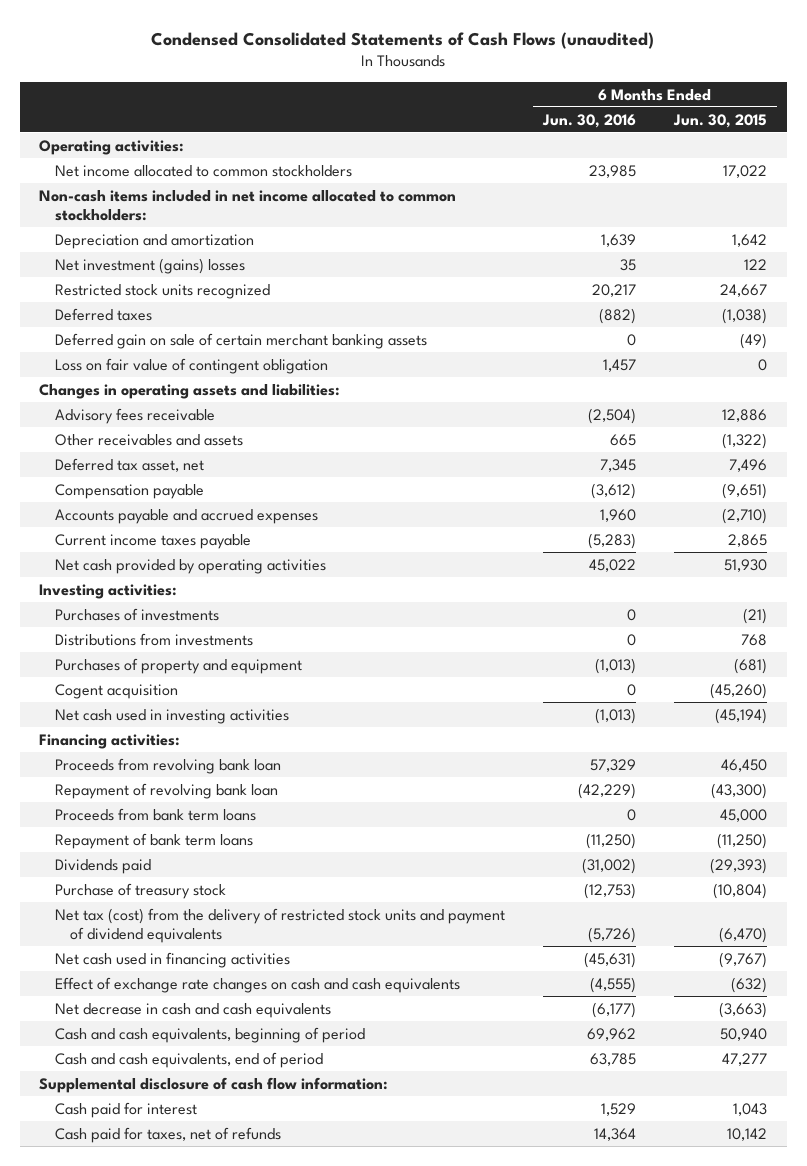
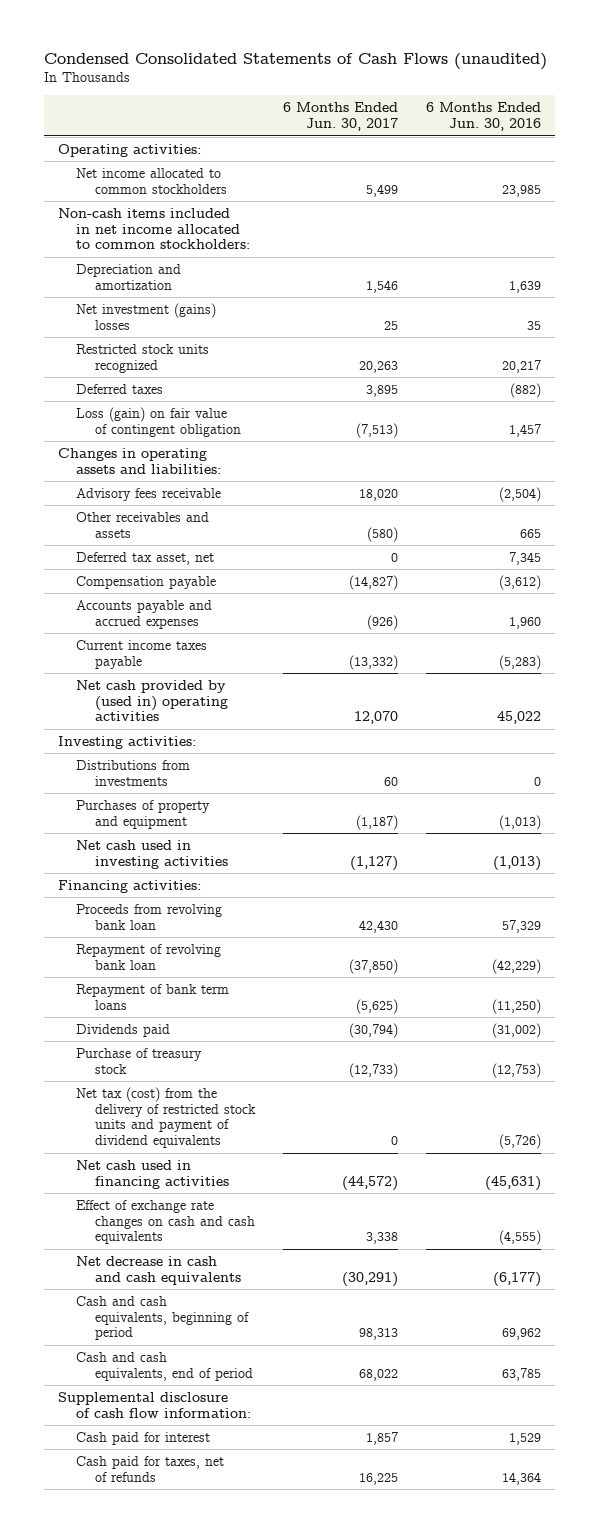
[673,113,768,128] Jun. 30, 2015 -> none
none -> [283,102,399,132] 6 Months Ended Jun. 30, 2017
[54,332,427,349] Deferred gain on sale of certain merchant banking assets -> none
[54,357,328,374] Loss on fair value of contingent obligation -> [76,406,242,437] Loss (gain) on fair value of contingent obligation
[54,558,326,574] Net cash provided by operating activities -> [76,679,229,722] Net cash provided by (used in) operating activities
[54,607,219,621] Purchases of investments -> none
[54,683,178,699] Cogent acquisition -> none
[54,807,256,821] Proceeds from bank term loans -> none

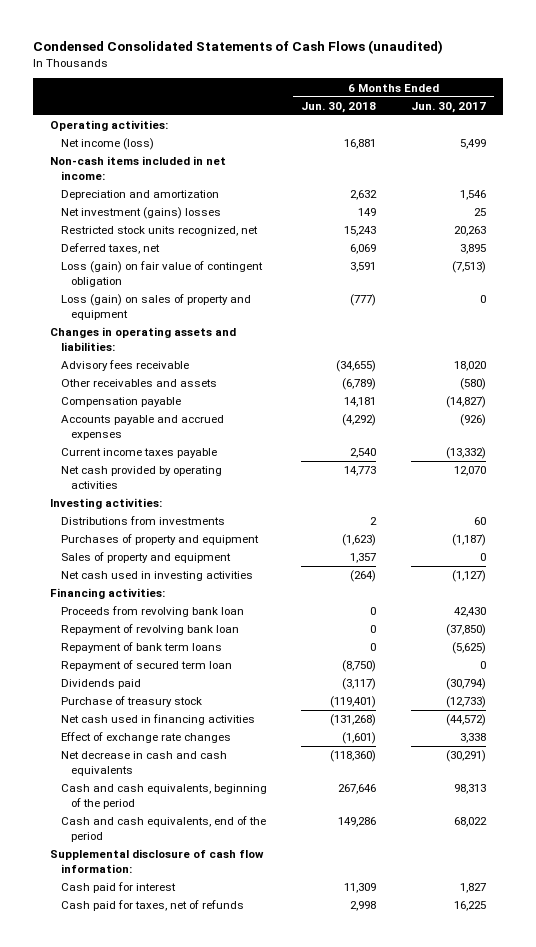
[426,102,542,132] 6 Months Ended Jun. 30, 2016 -> none
none -> [301,101,377,113] Jun. 30, 2018
[76,167,228,194] Net income allocated to common stockholders -> [60,138,154,151] Net income (loss)
[57,207,251,250] Non-cash items included in net income allocated to common stockholders: -> [50,156,227,181] Non-cash items included in net income:
[76,343,210,373] Restricted stock units recognized -> [60,226,258,237] Restricted stock units recognized, net
[76,383,164,394] Deferred taxes -> [60,243,160,255] Deferred taxes, net
none -> [60,294,251,321] Loss (gain) on sales of property and equipment
[76,551,215,565] Deferred tax asset, net -> none
[76,679,229,722] Net cash provided by (used in) operating activities -> [60,466,222,490] Net cash provided by operating activities
none -> [60,552,231,564] Sales of property and equipment
none -> [60,660,232,672] Repayment of secured term loan
[76,1086,257,1149] Net tax (cost) from the delivery of restricted stock units and payment of dividend equivalents -> none
[76,1199,256,1245] Effect of exchange rate changes on cash and cash equivalents -> [60,732,231,744] Effect of exchange rate changes
[76,1295,250,1341] Cash and cash equivalents, beginning of period -> [60,784,267,810] Cash and cash equivalents, beginning of the period
[76,1351,254,1381] Cash and cash equivalents, end of period -> [60,816,266,843] Cash and cash equivalents, end of the period
[366,1431,399,1445] 1,857 -> [459,883,486,894] 1,827

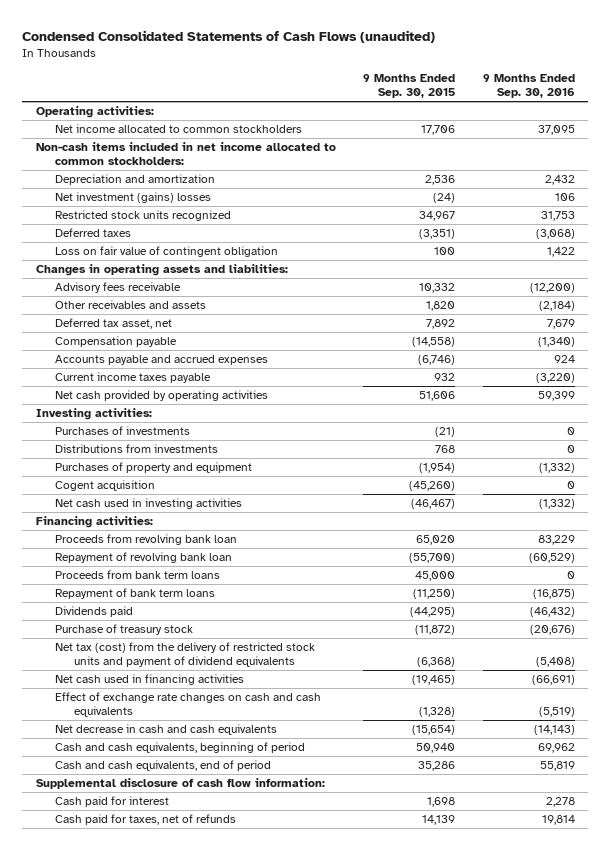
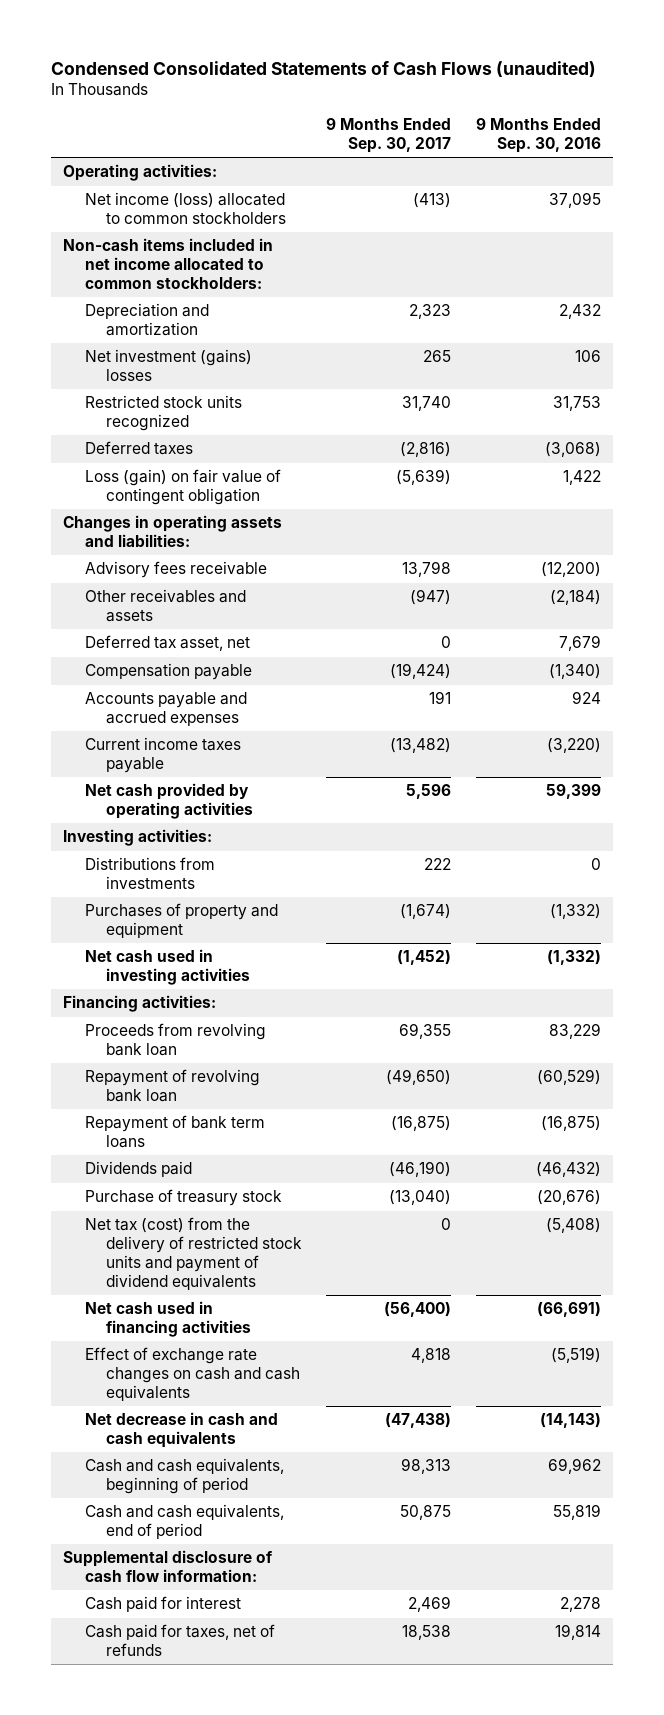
[363,74,456,99] 9 Months Ended Sep. 30, 2015 -> none
none -> [326,117,452,153] 9 Months Ended Sep. 30, 2017
[54,124,302,134] Net income allocated to common stockholders -> [84,192,287,225] Net income (loss) allocated to common stockholders
[54,246,278,258] Loss on fair value of contingent obligation -> [84,469,281,506] Loss (gain) on fair value of contingent obligation
[54,426,190,436] Purchases of investments -> none
[54,480,155,492] Cogent acquisition -> none
[54,570,220,580] Proceeds from bank term loans -> none

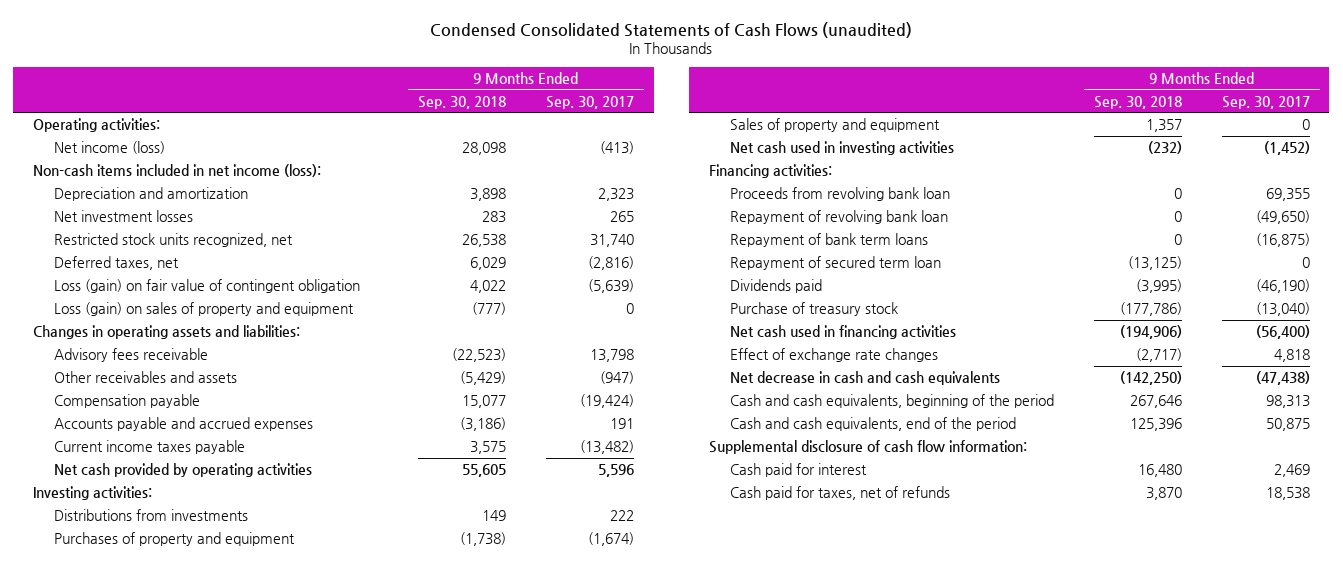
[475,117,601,153] 9 Months Ended Sep. 30, 2016 -> none
none -> [418,95,507,109] Sep. 30, 2018
[84,192,287,225] Net income (loss) allocated to common stockholders -> [54,141,166,155] Net income (loss)
[63,238,274,290] Non-cash items included in net income allocated to common stockholders: -> [33,164,322,178] Non-cash items included in net income (loss):
[84,349,252,382] Net investment (gains) losses -> [54,210,194,223] Net investment losses
[84,395,242,432] Restricted stock units recognized -> [54,233,294,248] Restricted stock units recognized, net
[84,441,193,456] Deferred taxes -> [54,256,180,271] Deferred taxes, net
none -> [54,302,355,317] Loss (gain) on sales of property and equipment
[84,635,250,652] Deferred tax asset, net -> none
none -> [729,118,940,133] Sales of property and equipment
none -> [729,256,941,271] Repayment of secured term loan
[84,1217,303,1290] Net tax (cost) from the delivery of restricted stock units and payment of dividend equivalents -> none
[84,1347,301,1402] Effect of exchange rate changes on cash and cash equivalents -> [729,348,938,363] Effect of exchange rate changes
[84,1458,284,1495] Cash and cash equivalents, beginning of period -> [729,394,1054,409] Cash and cash equivalents, beginning of the period
[84,1504,284,1540] Cash and cash equivalents, end of period -> [729,417,1016,432] Cash and cash equivalents, end of the period

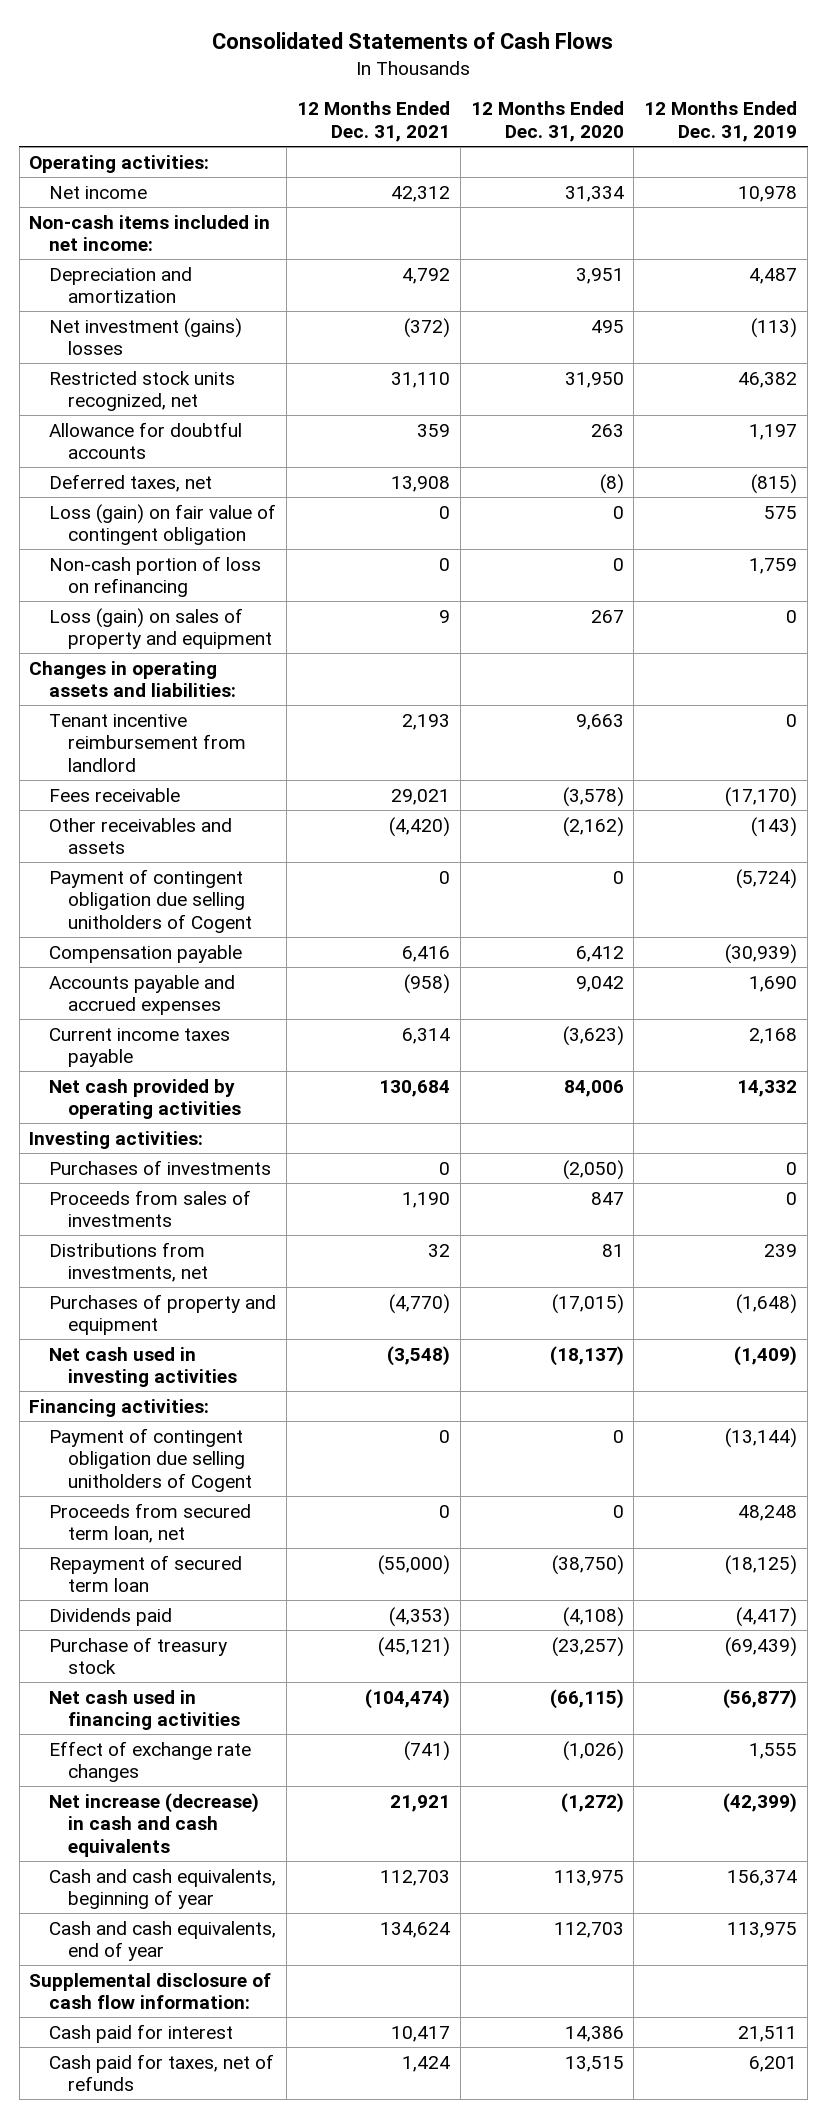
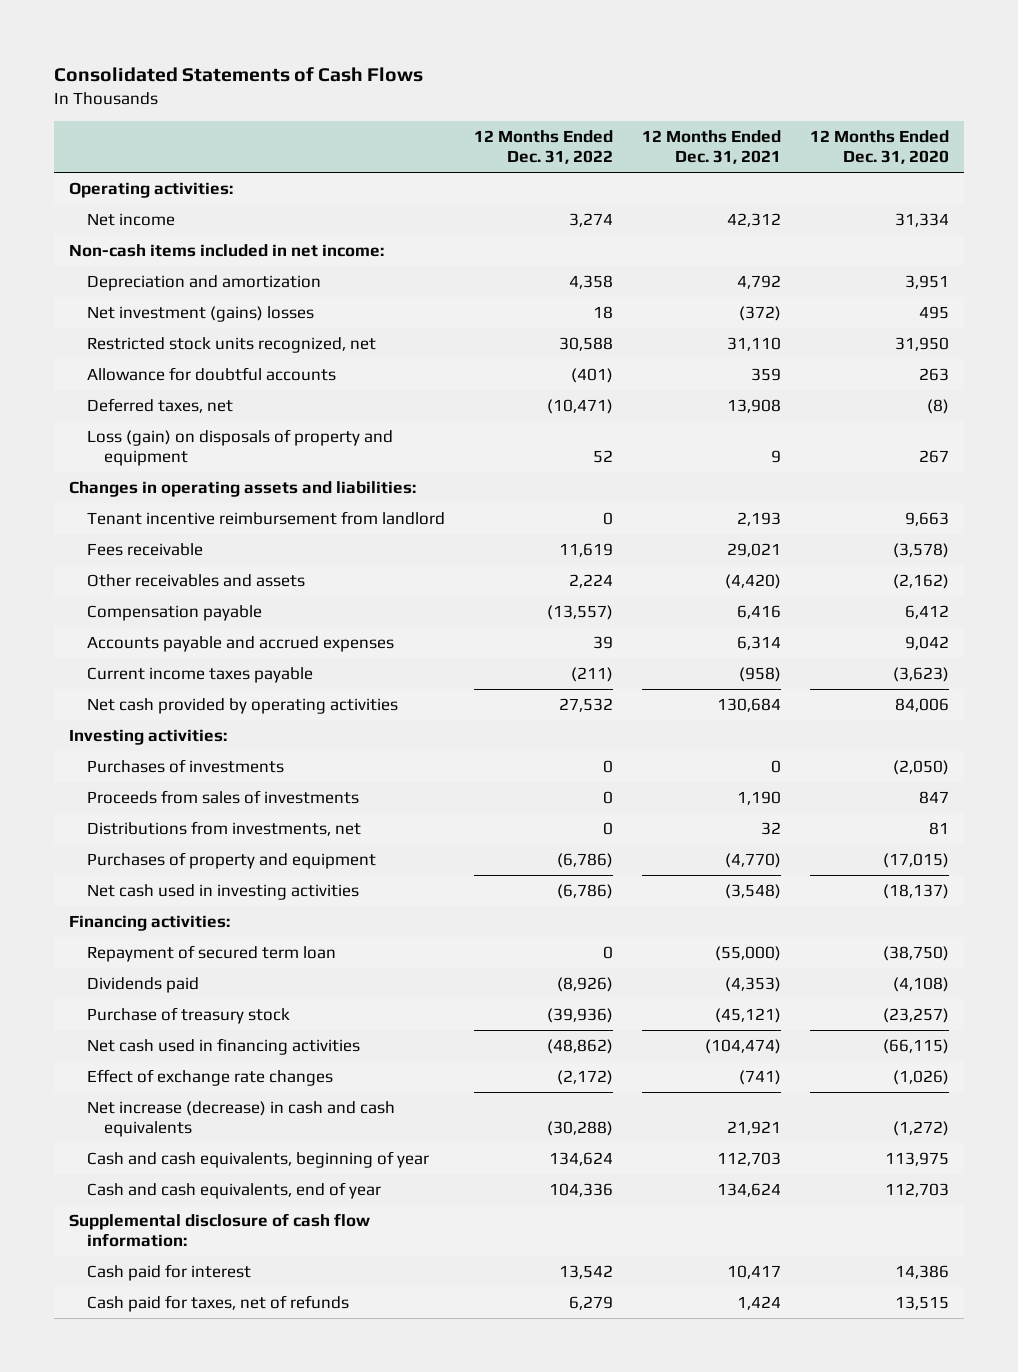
[644,101,798,143] 12 Months Ended Dec. 31, 2019 -> none
none -> [473,129,613,165] 12 Months Ended Dec. 31, 2022
[48,503,276,546] Loss (gain) on fair value of contingent obligation -> none
[48,555,261,598] Non-cash portion of loss on refinancing -> none
[48,607,273,650] Loss (gain) on sales of property and equipment -> [86,429,393,467] Loss (gain) on disposals of property and equipment
[48,868,253,934] Payment of contingent obligation due selling unitholders of Cogent -> none
[403,973,450,994] (958) -> [736,636,781,651] 6,314
[401,1027,450,1044] 6,314 -> [738,667,781,683] (958)
[48,1427,253,1493] Payment of contingent obligation due selling unitholders of Cogent -> none
[48,1502,251,1544] Proceeds from secured term loan, net -> none

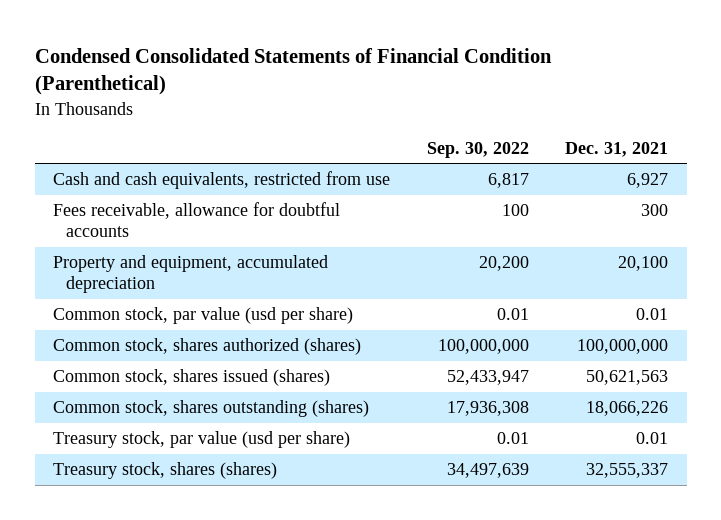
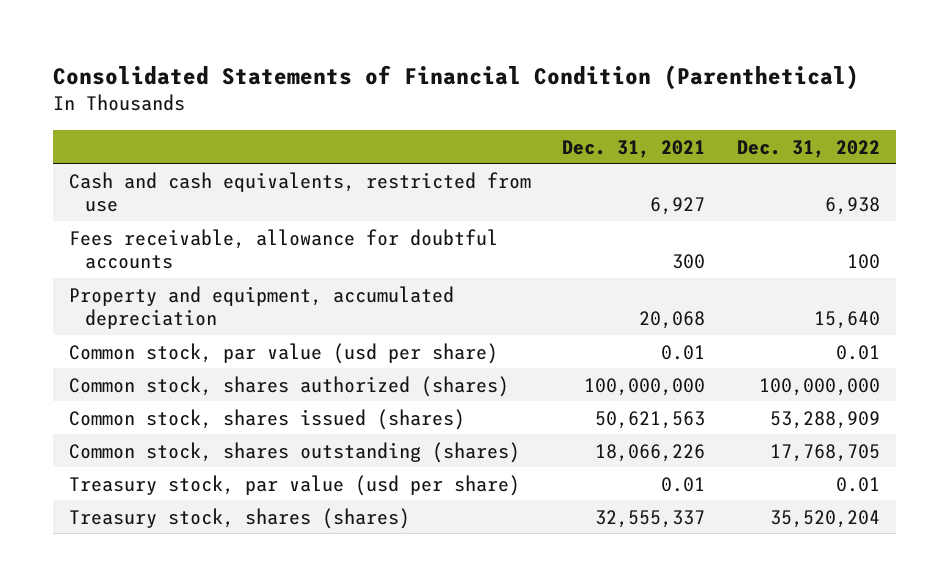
[34,47,552,96] Condensed Consolidated Statements of Financial Condition (Parenthetical) -> [52,64,859,90] Consolidated Statements of Financial Condition (Parenthetical)
[426,141,529,158] Sep. 30, 2022 -> none
none -> [736,139,880,158] Dec. 31, 2022
[618,256,669,272] 20,100 -> [639,310,706,329] 20,068

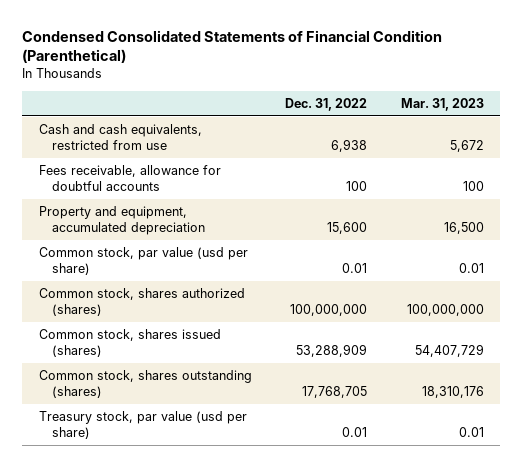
[52,64,859,90] Consolidated Statements of Financial Condition (Parenthetical) -> [21,29,442,64] Condensed Consolidated Statements of Financial Condition (Parenthetical)
[562,139,706,158] Dec. 31, 2021 -> none
none -> [400,98,484,112] Mar. 31, 2023
[813,310,880,329] 15,640 -> [327,222,368,235] 15,600
[68,507,410,529] Treasury stock, shares (shares) -> none

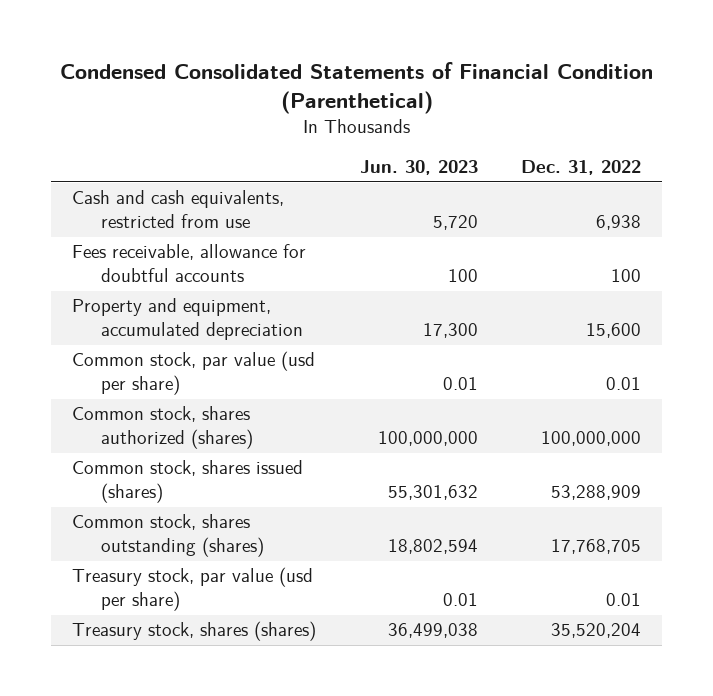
[400,98,484,112] Mar. 31, 2023 -> none
none -> [359,159,478,175] Jun. 30, 2023
none -> [72,621,317,642] Treasury stock, shares (shares)

